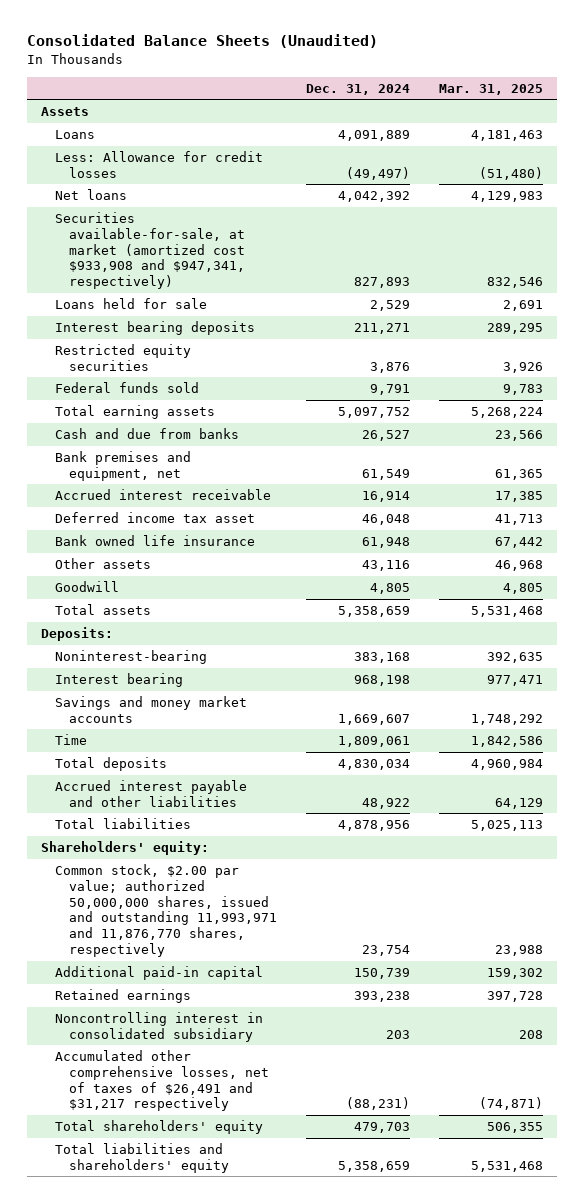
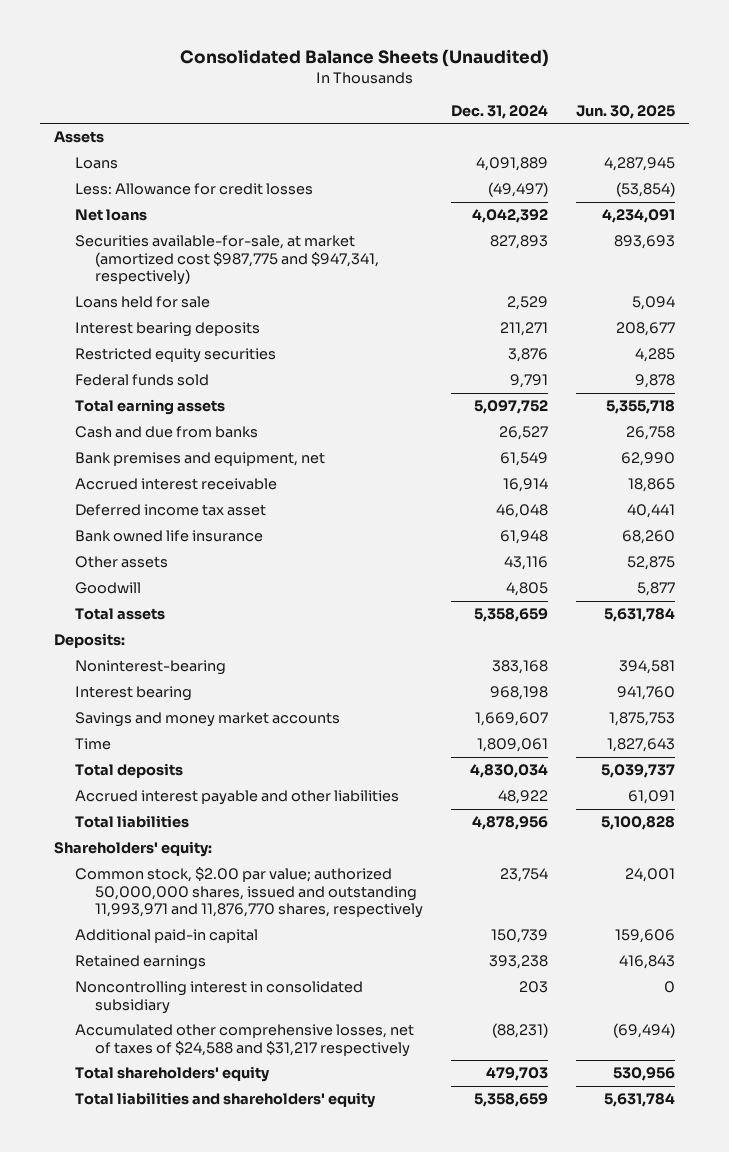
[439,83,544,95] Mar. 31, 2025 -> none
none -> [575,104,675,119] Jun. 30, 2025
[55,212,246,290] Securities available-for-sale, at market (amortized cost $933,908 and $947,341, respectively) -> [74,235,379,286] Securities available-for-sale, at market (amortized cost $987,775 and $947,341, respectively)
[55,1050,270,1112] Accumulated other comprehensive losses, net of taxes of $26,491 and $31,217 respectively -> [74,1024,414,1057] Accumulated other comprehensive losses, net of taxes of $24,588 and $31,217 respectively

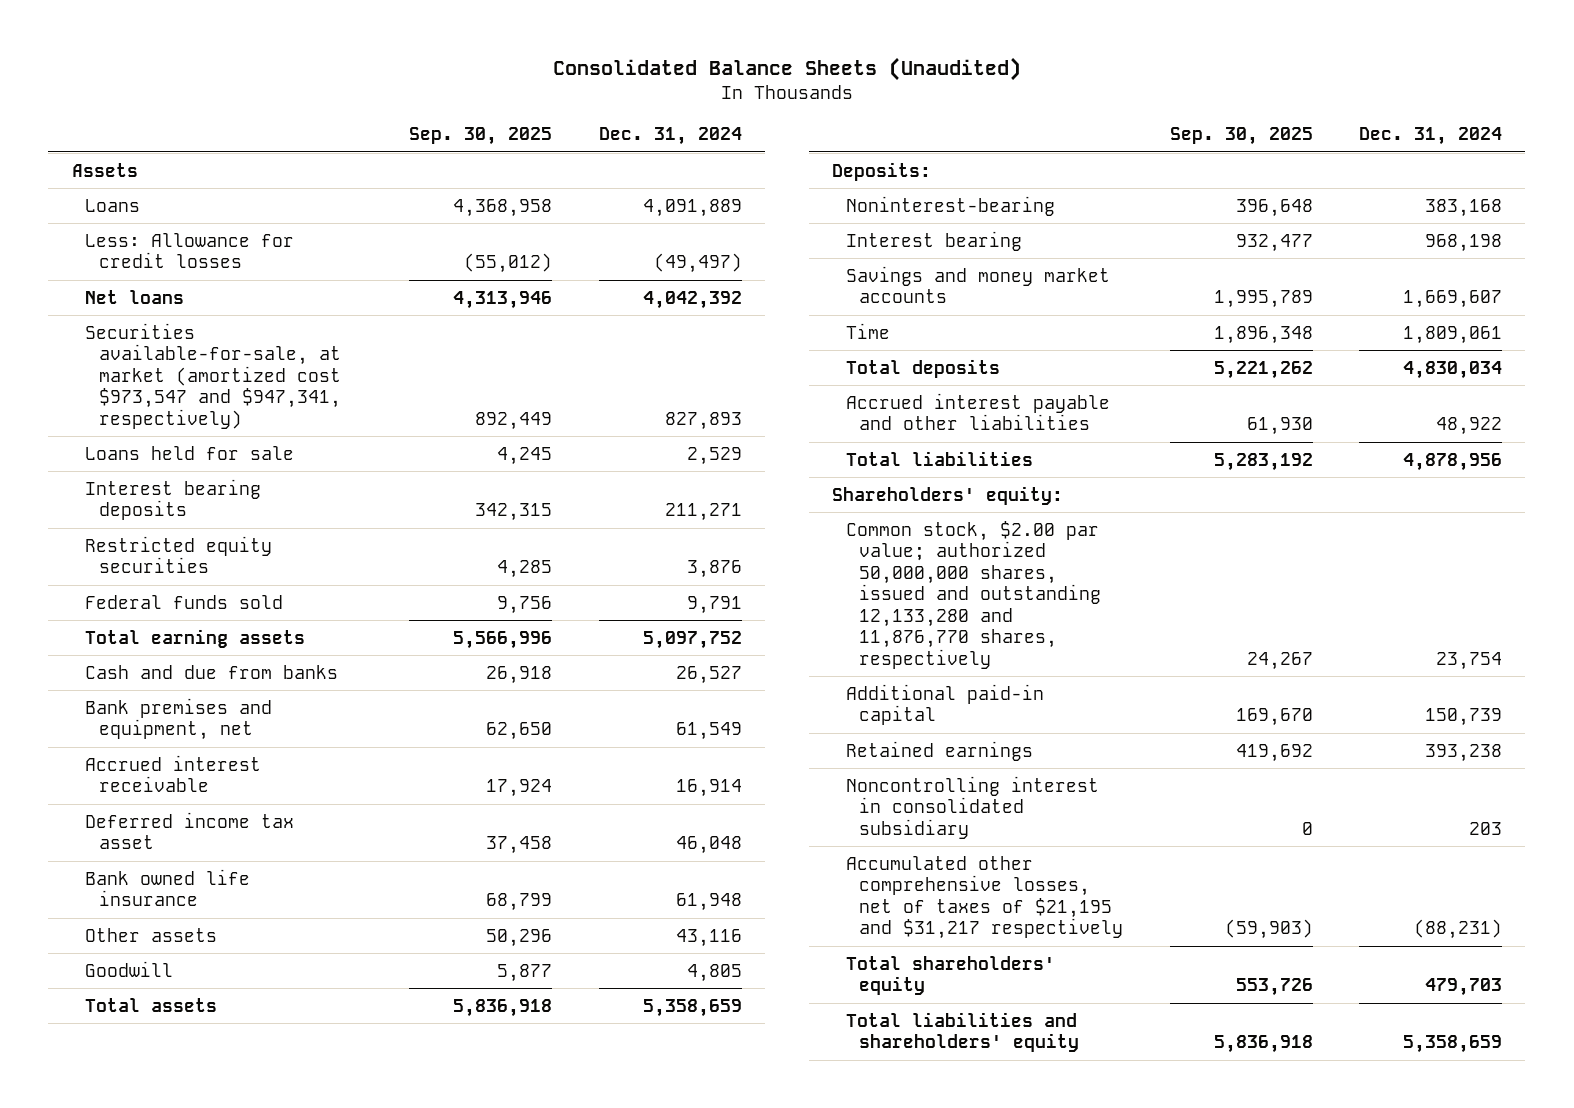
[575,104,675,119] Jun. 30, 2025 -> none
none -> [409,126,553,145] Sep. 30, 2025
[74,235,379,286] Securities available-for-sale, at market (amortized cost $987,775 and $947,341, respectively) -> [85,322,341,429] Securities available-for-sale, at market (amortized cost $973,547 and $947,341, respectively)
[74,867,423,919] Common stock, $2.00 par value; authorized 50,000,000 shares, issued and outstanding 11,993,971 and 11,876,770 shares, respectively -> [845,520,1102,669] Common stock, $2.00 par value; authorized 50,000,000 shares, issued and outstanding 12,133,280 and 11,876,770 shares, respectively
[74,1024,414,1057] Accumulated other comprehensive losses, net of taxes of $24,588 and $31,217 respectively -> [845,855,1124,940] Accumulated other comprehensive losses, net of taxes of $21,195 and $31,217 respectively

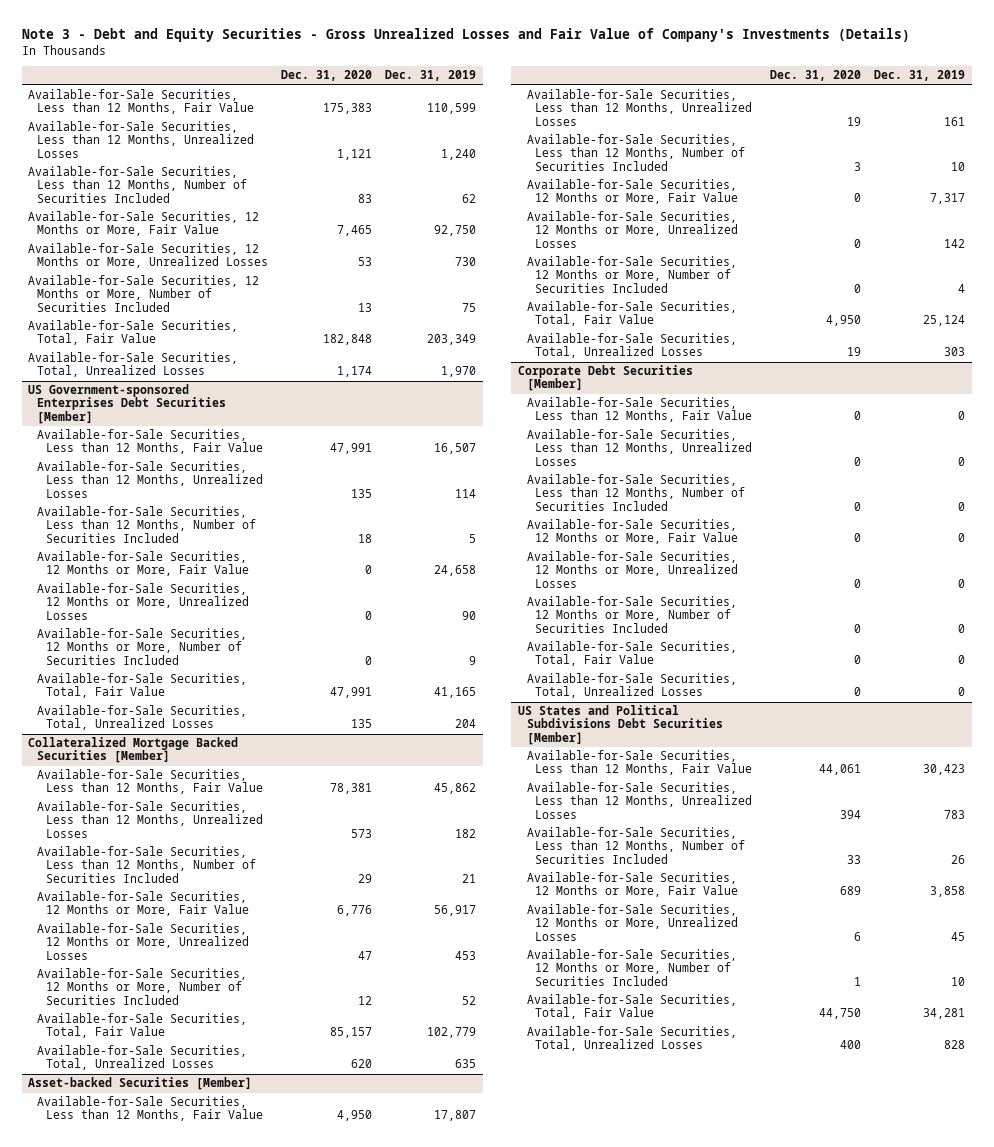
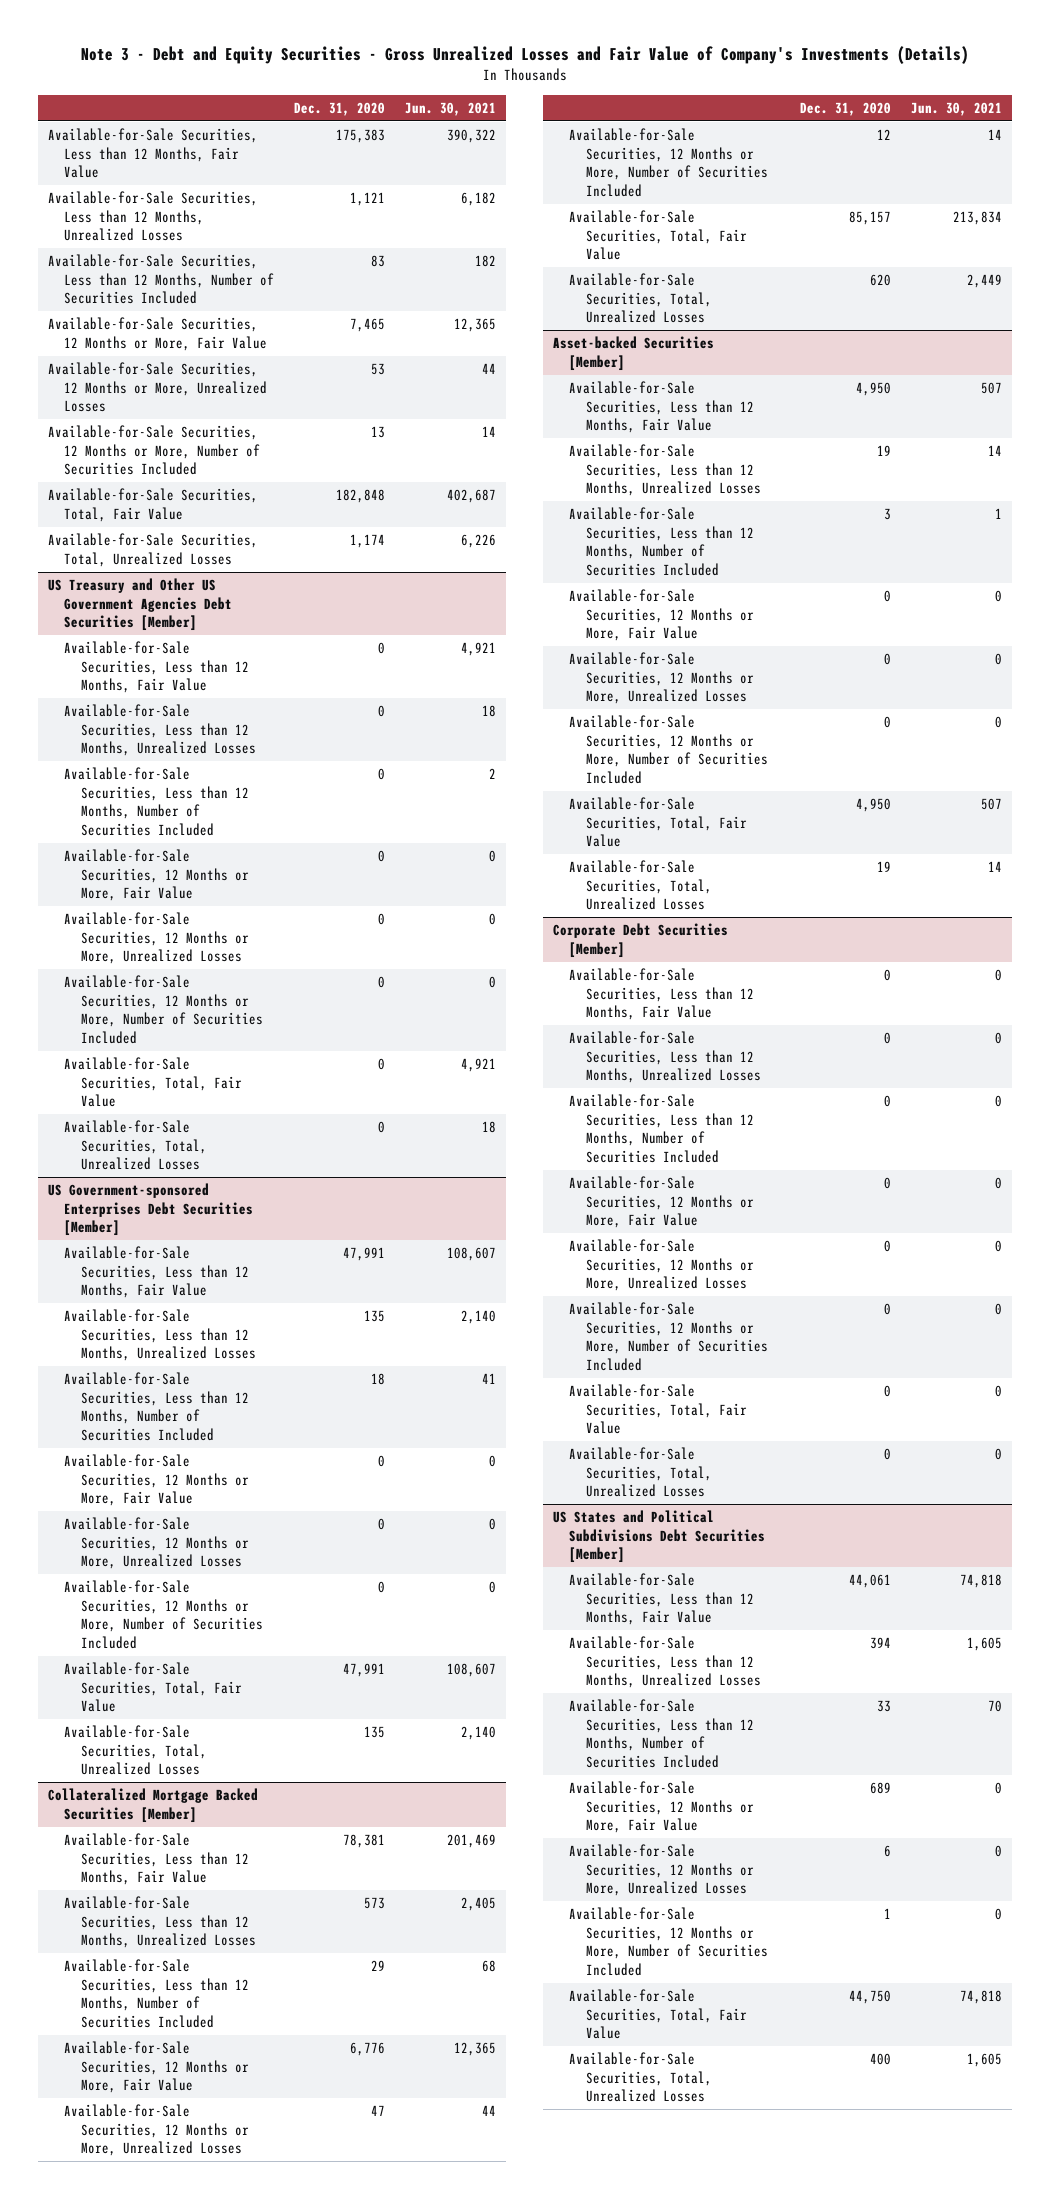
[385,70,477,82] Dec. 31, 2019 -> none
none -> [405,101,497,116] Jun. 30, 2021
none -> [47,578,233,632] US Treasury and Other US Government Agencies Debt Securities [Member]
none -> [64,641,249,694] Available-for-Sale Securities, Less than 12 Months, Fair Value
none -> [64,704,256,757] Available-for-Sale Securities, Less than 12 Months, Unrealized Losses
none -> [64,767,249,836] Available-for-Sale Securities, Less than 12 Months, Number of Securities Included
none -> [64,849,249,902] Available-for-Sale Securities, 12 Months or More, Fair Value
none -> [64,912,249,965] Available-for-Sale Securities, 12 Months or More, Unrealized Losses
none -> [64,975,263,1044] Available-for-Sale Securities, 12 Months or More, Number of Securities Included
none -> [64,1057,242,1108] Available-for-Sale Securities, Total, Fair Value
none -> [64,1120,207,1171] Available-for-Sale Securities, Total, Unrealized Losses

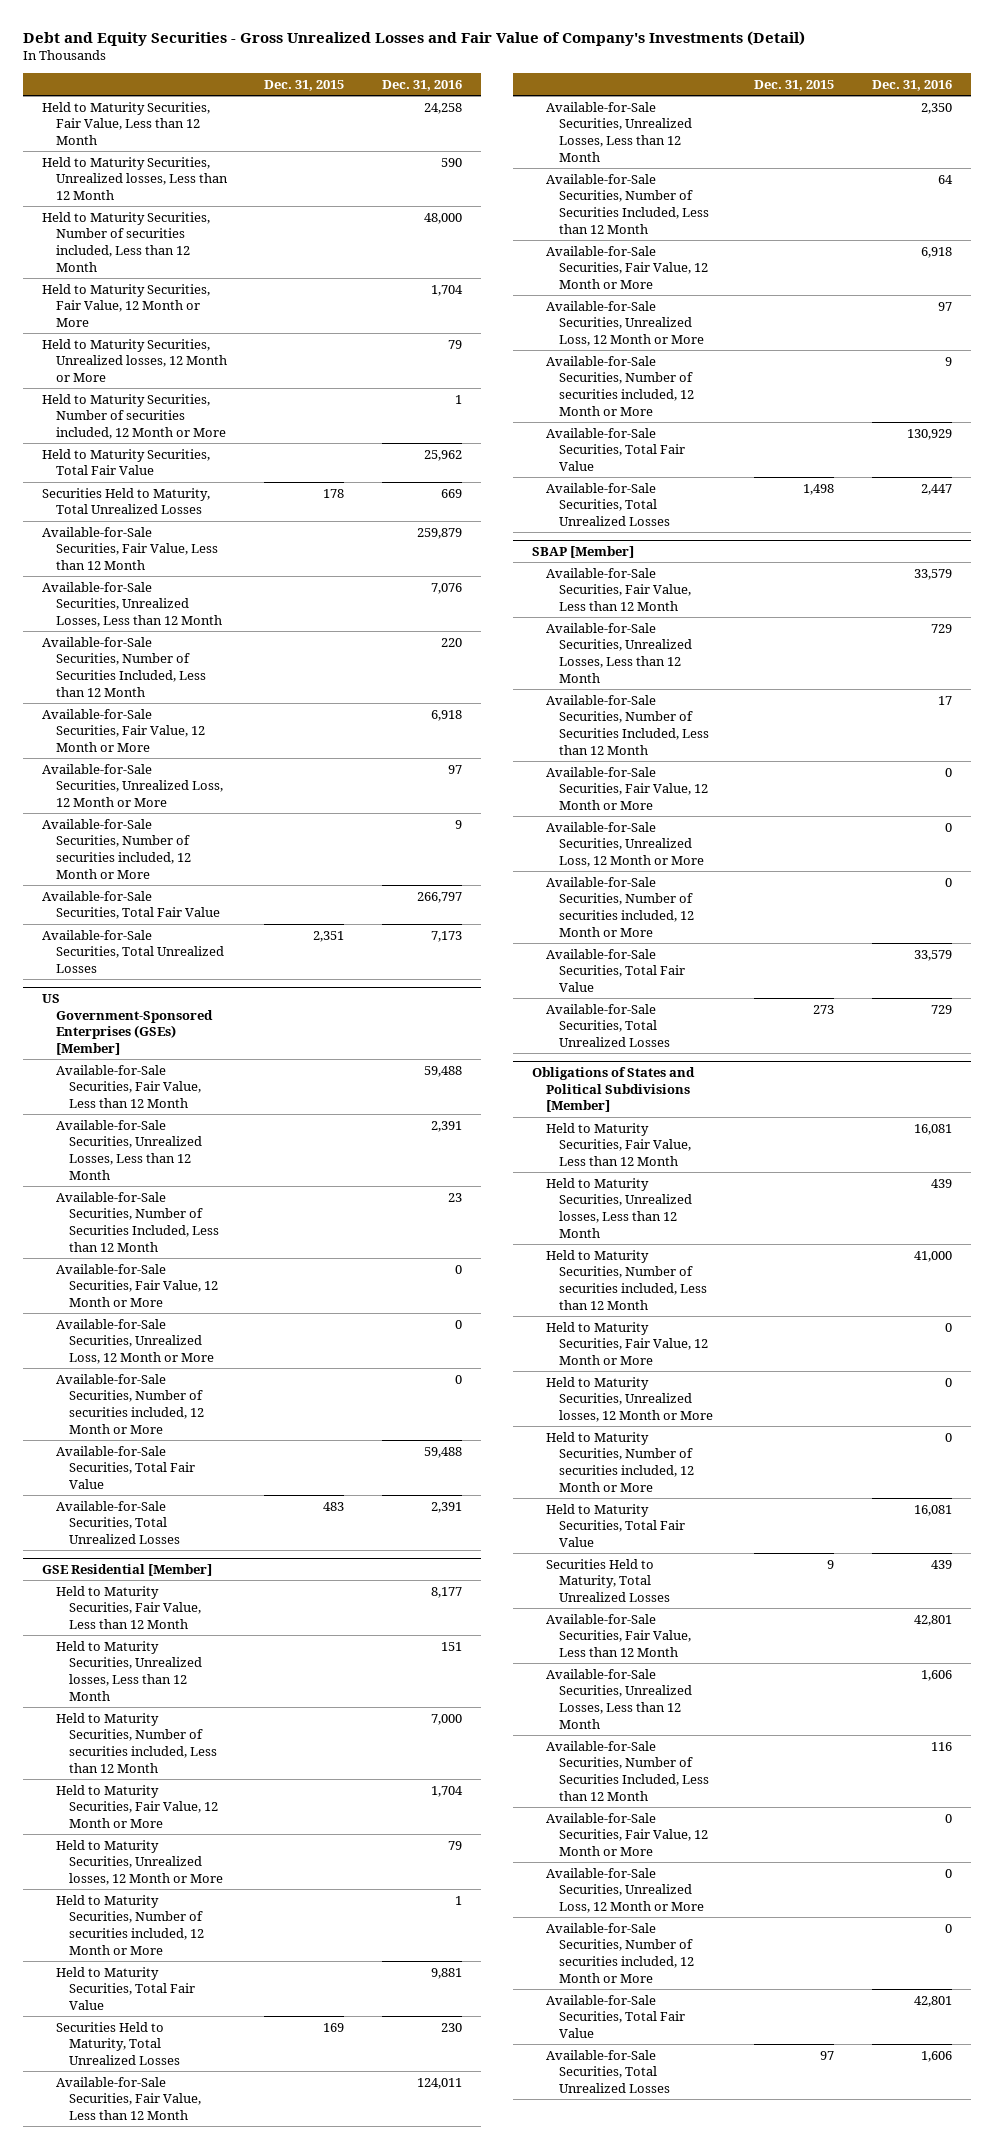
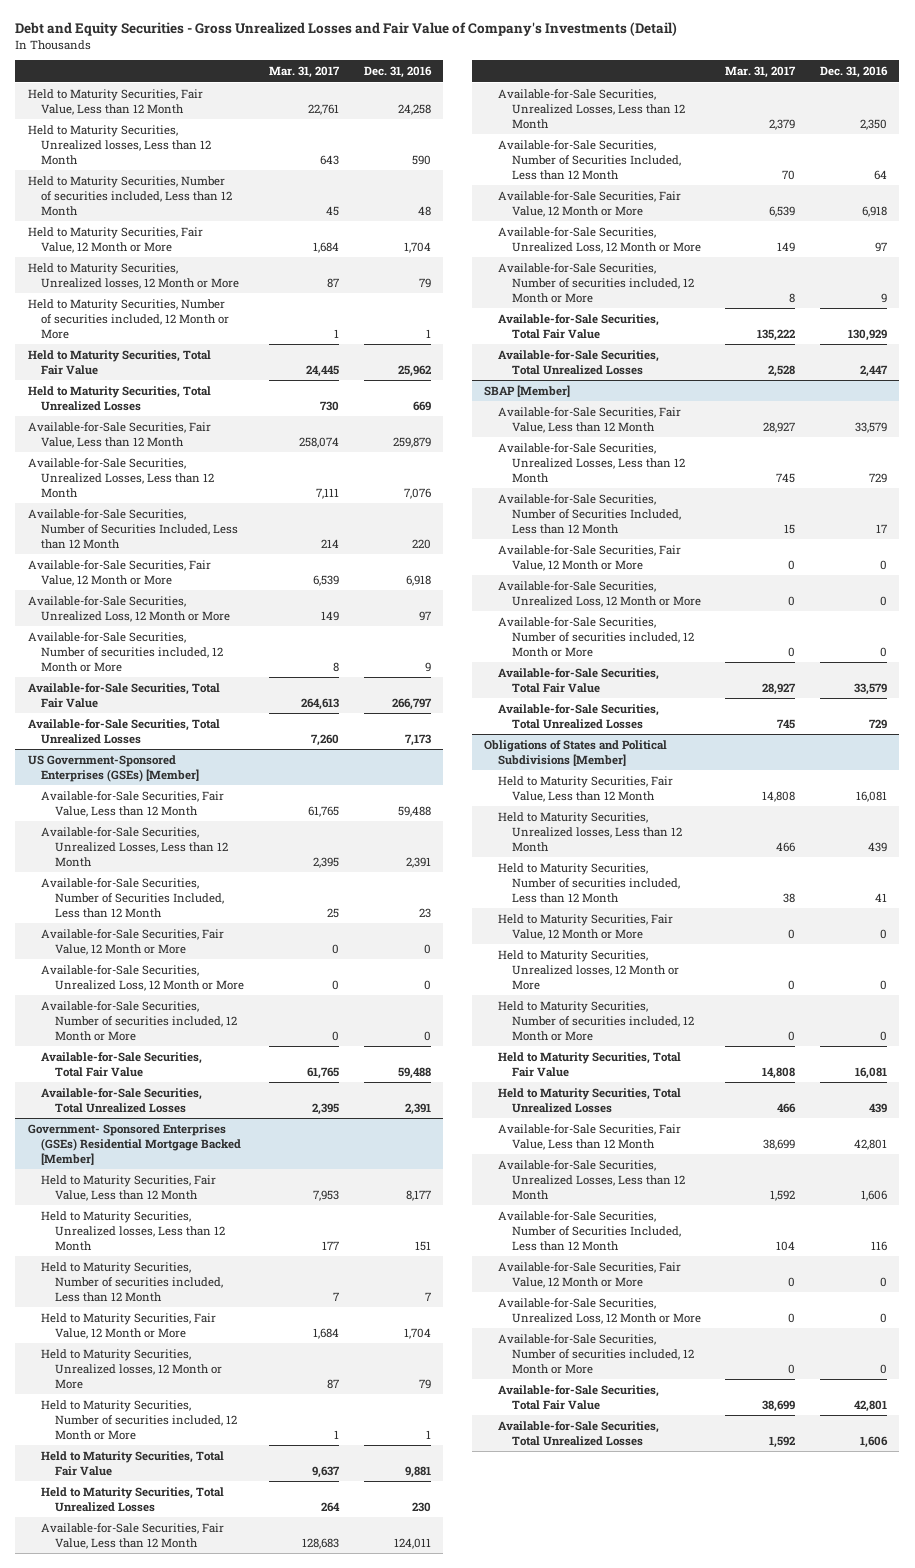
[264,79,345,91] Dec. 31, 2015 -> none
none -> [268,66,340,79] Mar. 31, 2017
[424,212,463,224] 48,000 -> [417,205,431,216] 48
[41,487,210,515] Securities Held to Maturity, Total Unrealized Losses -> [27,385,211,411] Held to Maturity Securities, Total Unrealized Losses
[41,1563,212,1576] GSE Residential [Member] -> [27,1123,242,1165] Government- Sponsored Enterprises (GSEs) Residential Mortgage Backed [Member]
[431,1713,463,1725] 7,000 -> [424,1291,431,1301] 7
[55,2021,181,2065] Securities Held to Maturity, Total Unrealized Losses -> [41,1486,225,1512] Held to Maturity Securities, Total Unrealized Losses
[914,1250,953,1262] 41,000 -> [875,892,888,902] 41
[545,1558,671,1602] Securities Held to Maturity, Total Unrealized Losses -> [497,1087,681,1113] Held to Maturity Securities, Total Unrealized Losses

